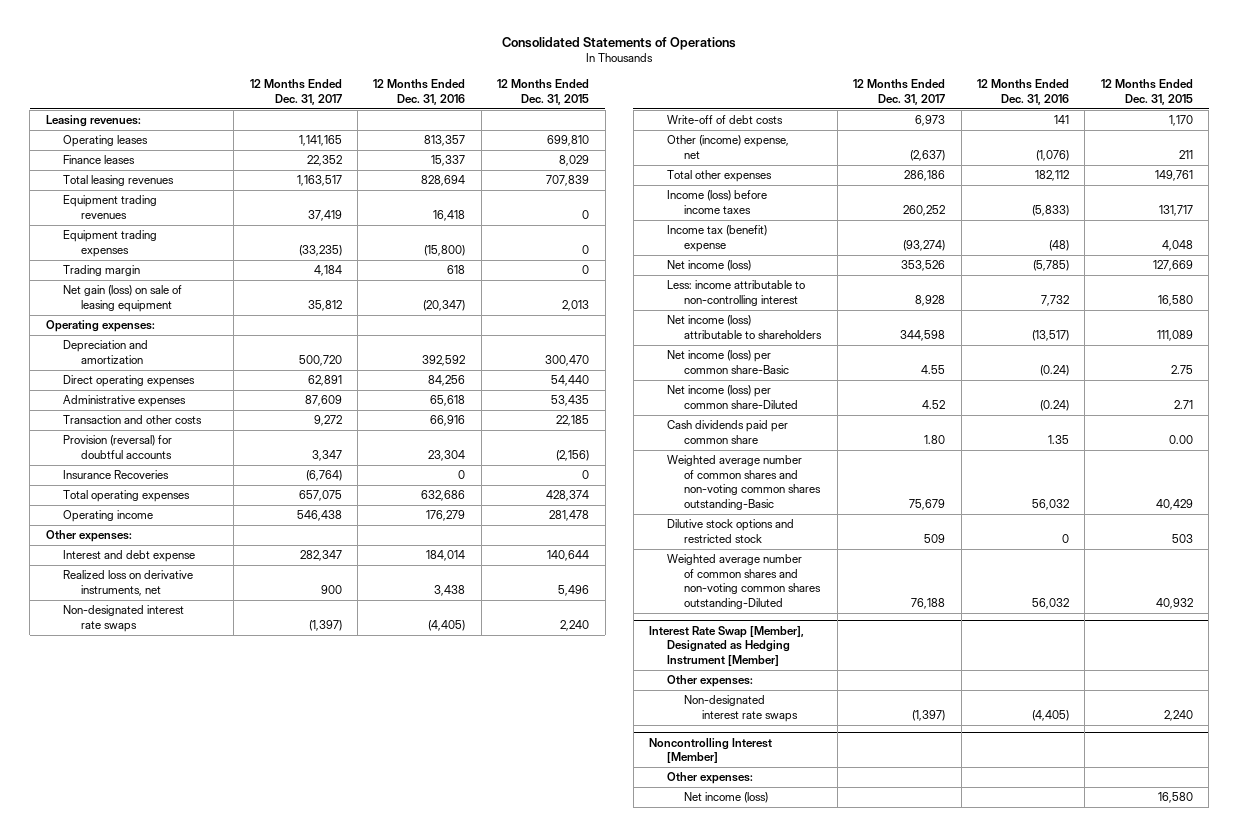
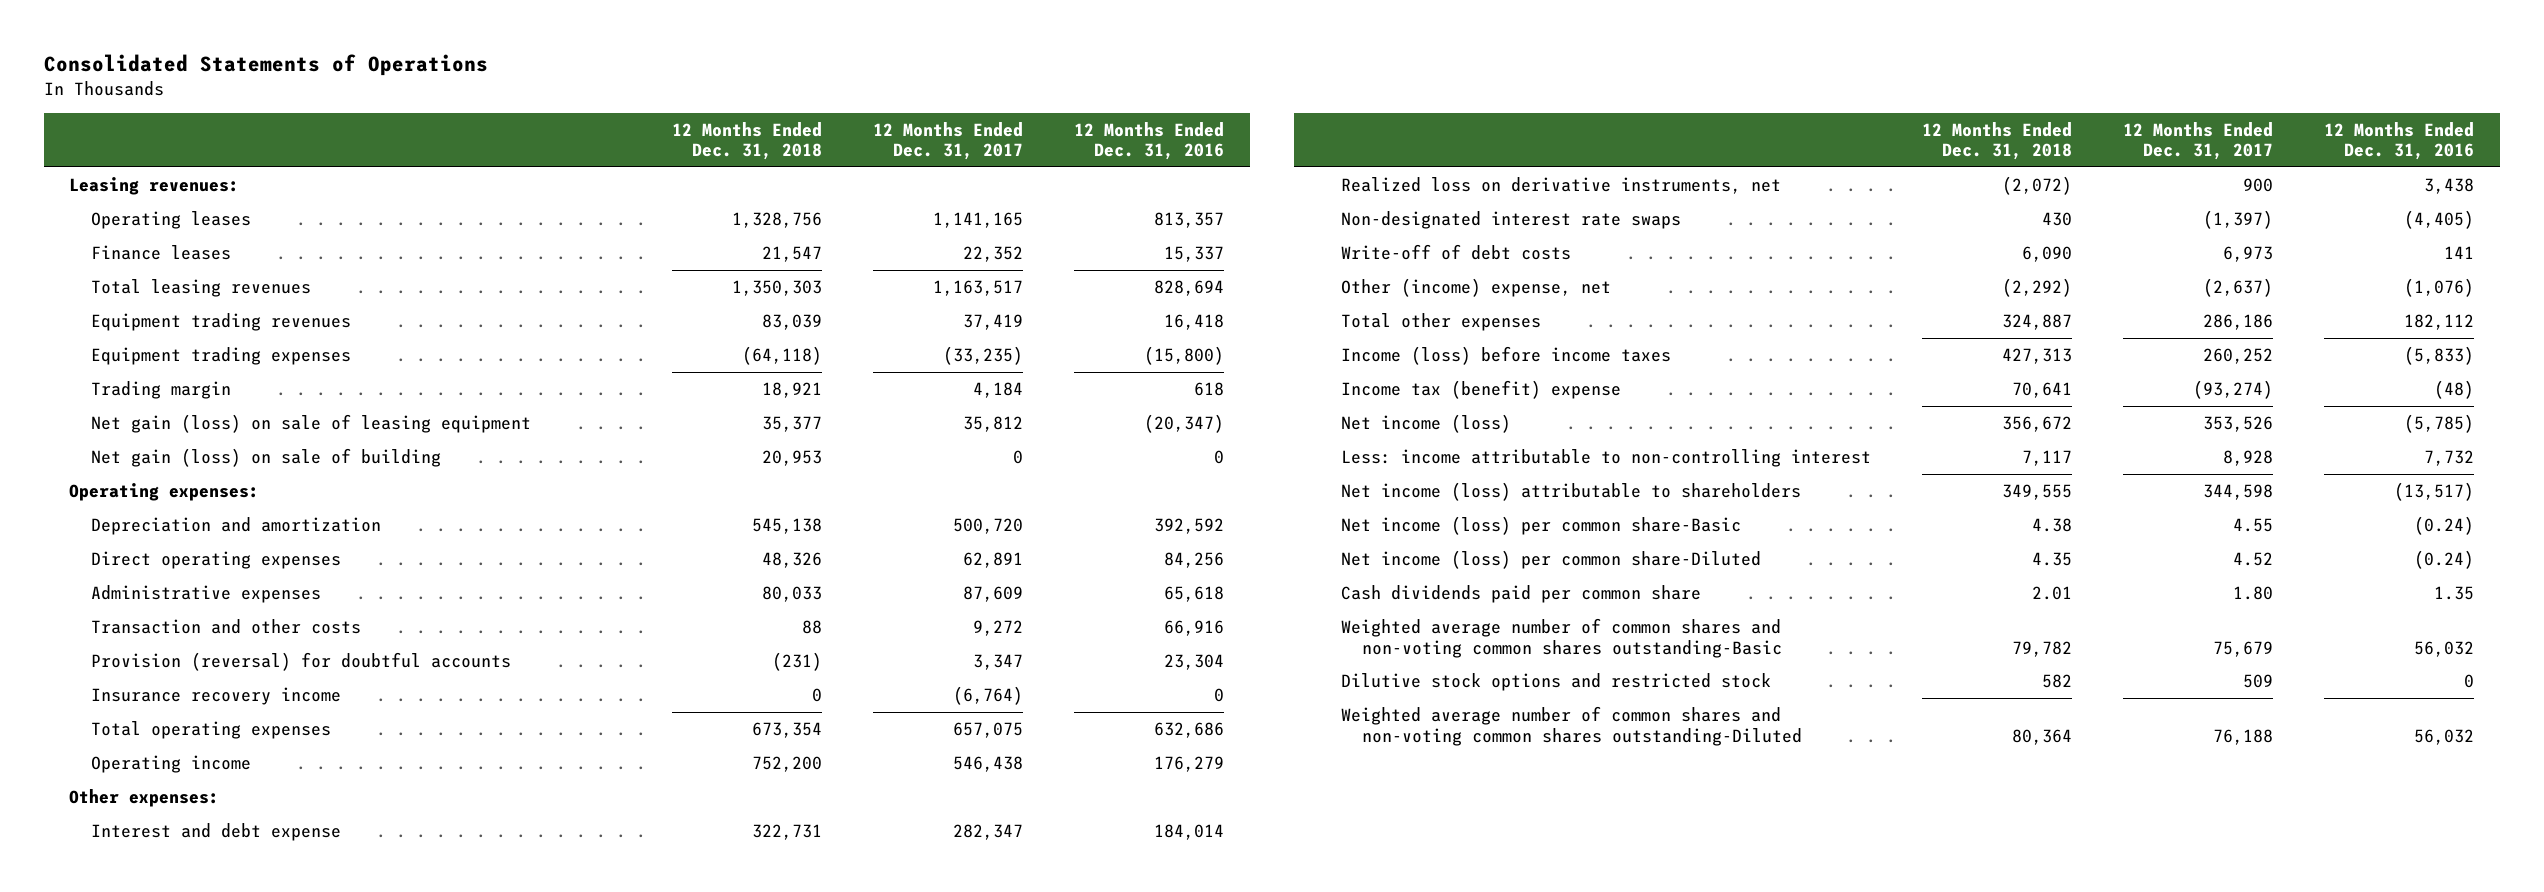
[497,78,590,105] 12 Months Ended Dec. 31, 2015 -> none
none -> [671,121,822,161] 12 Months Ended Dec. 31, 2018
none -> [90,448,441,468] Net gain (loss) on sale of building
[63,470,170,480] Insurance Recoveries -> [90,687,341,706] Insurance recovery income
[649,625,805,666] Interest Rate Swap [Member], Designated as Hedging Instrument [Member] -> none
[666,675,753,688] Other expenses: -> none
[684,695,799,722] Non-designated interest rate swaps -> none
[649,737,773,764] Noncontrolling Interest [Member] -> none
[666,772,753,785] Other expenses: -> none
[684,792,769,804] Net income (loss) -> none

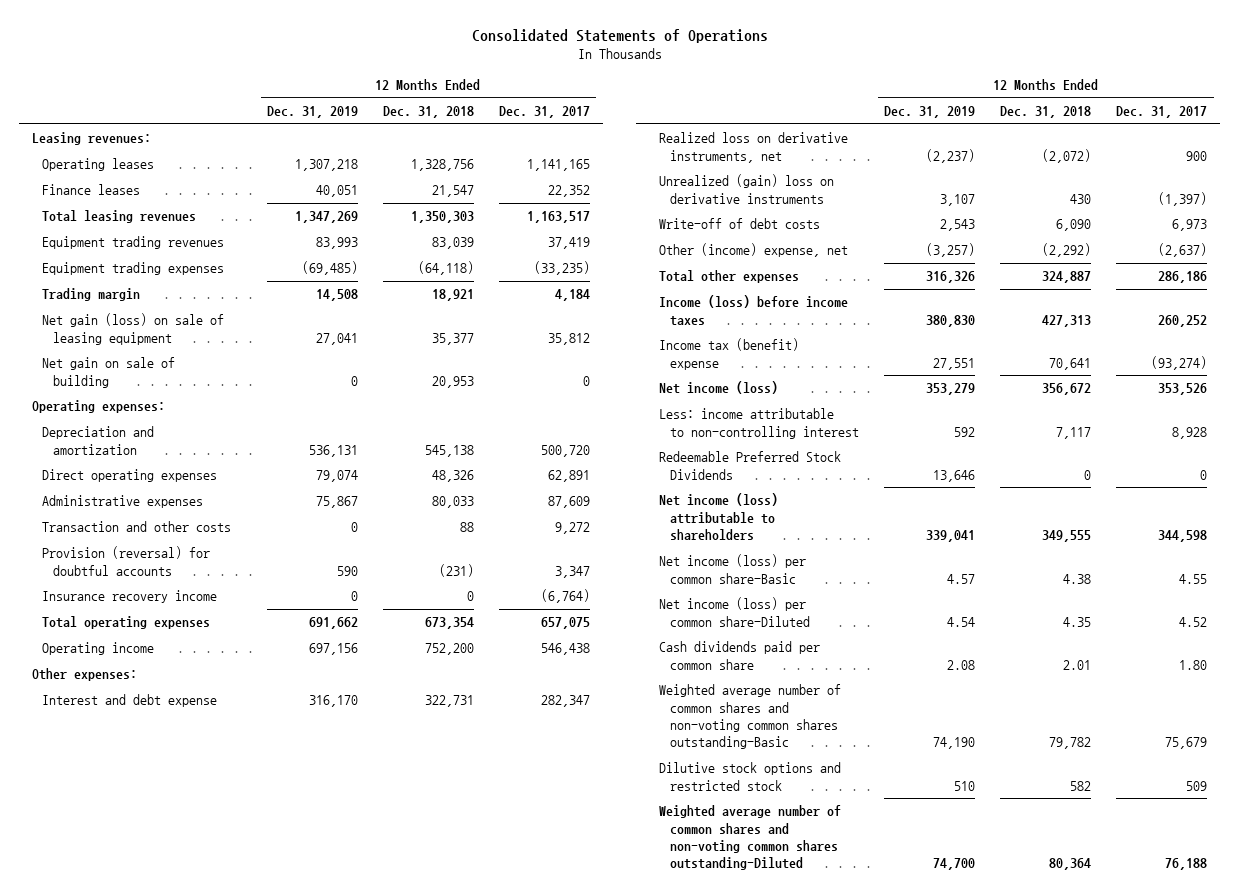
[1074,121,1225,161] 12 Months Ended Dec. 31, 2016 -> none
none -> [266,105,358,118] Dec. 31, 2019
[90,448,441,468] Net gain (loss) on sale of building -> [42,357,176,388] Net gain on sale of building
[1340,211,1681,230] Non-designated interest rate swaps -> [659,174,835,204] Unrealized (gain) loss on derivative instruments
none -> [659,451,842,480] Redeemable Preferred Stock Dividends

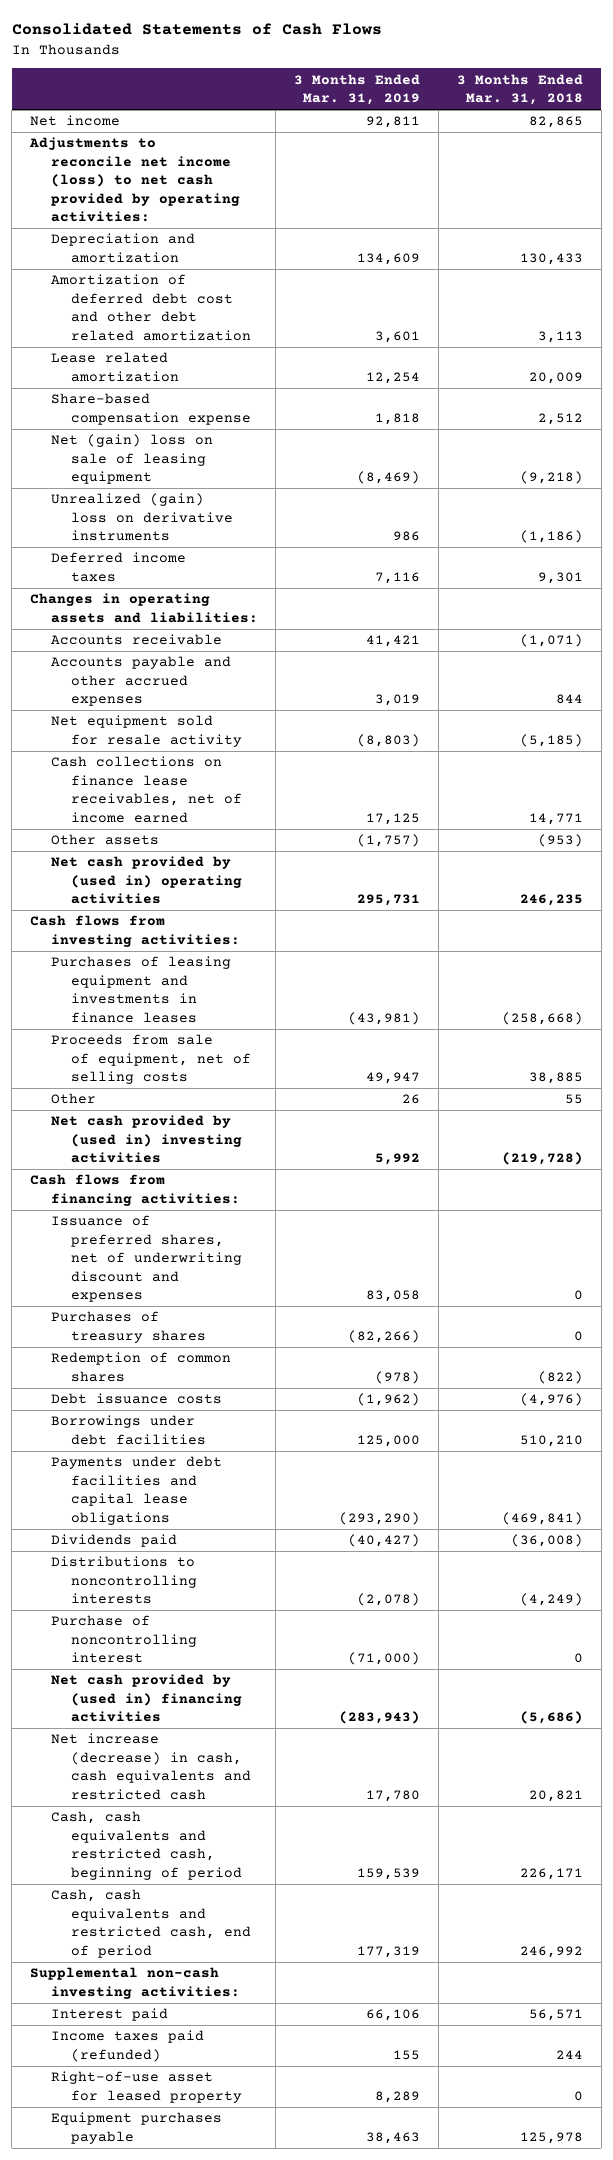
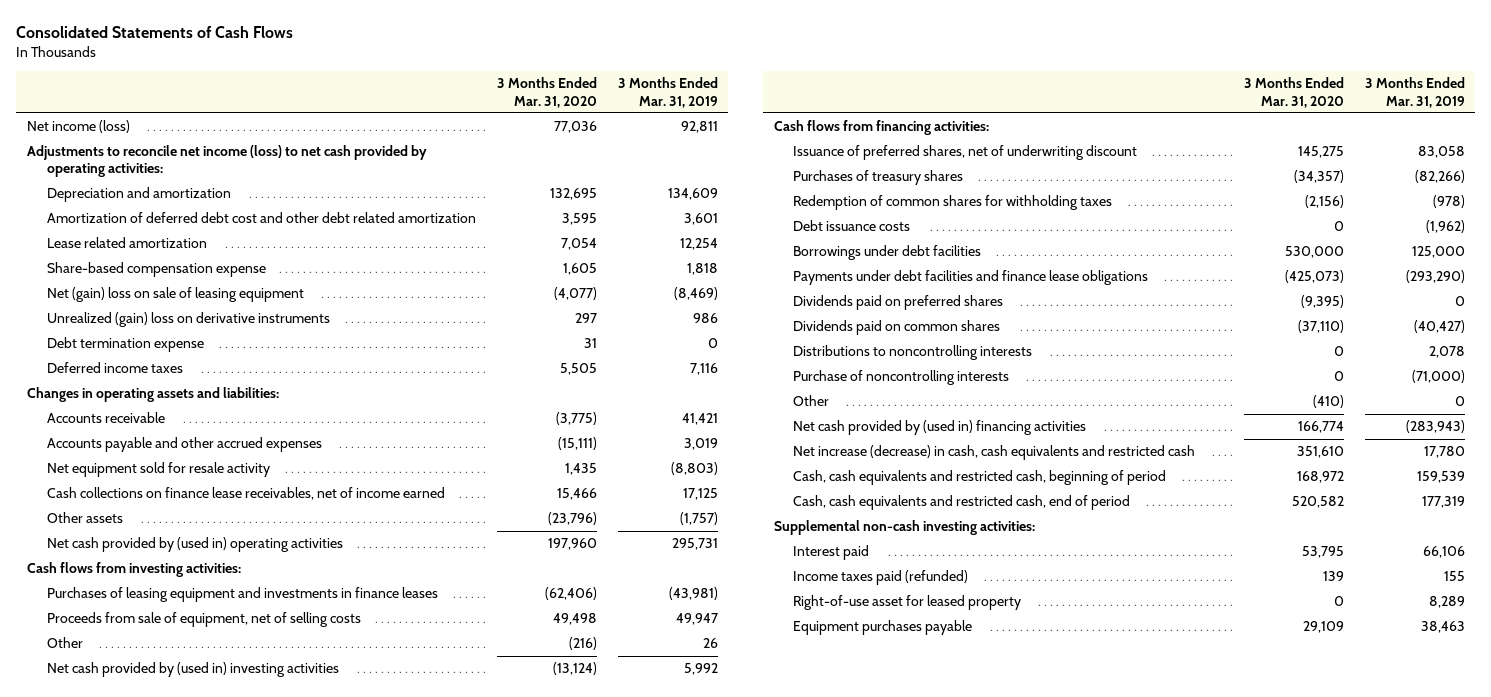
[456,73,583,106] 3 Months Ended Mar. 31, 2018 -> none
none -> [496,77,597,108] 3 Months Ended Mar. 31, 2020
[30,115,121,127] Net income -> [26,120,130,134] Net income (loss)
none -> [46,337,204,353] Debt termination expense
[50,1215,243,1303] Issuance of preferred shares, net of underwriting discount and expenses -> [793,145,1138,161] Issuance of preferred shares, net of underwriting discount
[50,1352,231,1382] Redemption of common shares -> [793,195,1113,211] Redemption of common shares for withholding taxes
[50,1456,222,1525] Payments under debt facilities and capital lease obligations -> [793,270,1149,286] Payments under debt facilities and finance lease obligations
none -> [793,295,1004,311] Dividends paid on preferred shares
[50,1534,177,1548] Dividends paid -> [793,320,1001,336] Dividends paid on common shares
[357,1593,421,1607] (2,078) -> [1428,346,1465,359] 2,078
[50,1615,198,1664] Purchase of noncontrolling interest -> [793,370,1010,386] Purchase of noncontrolling interests
none -> [793,395,830,407] Other

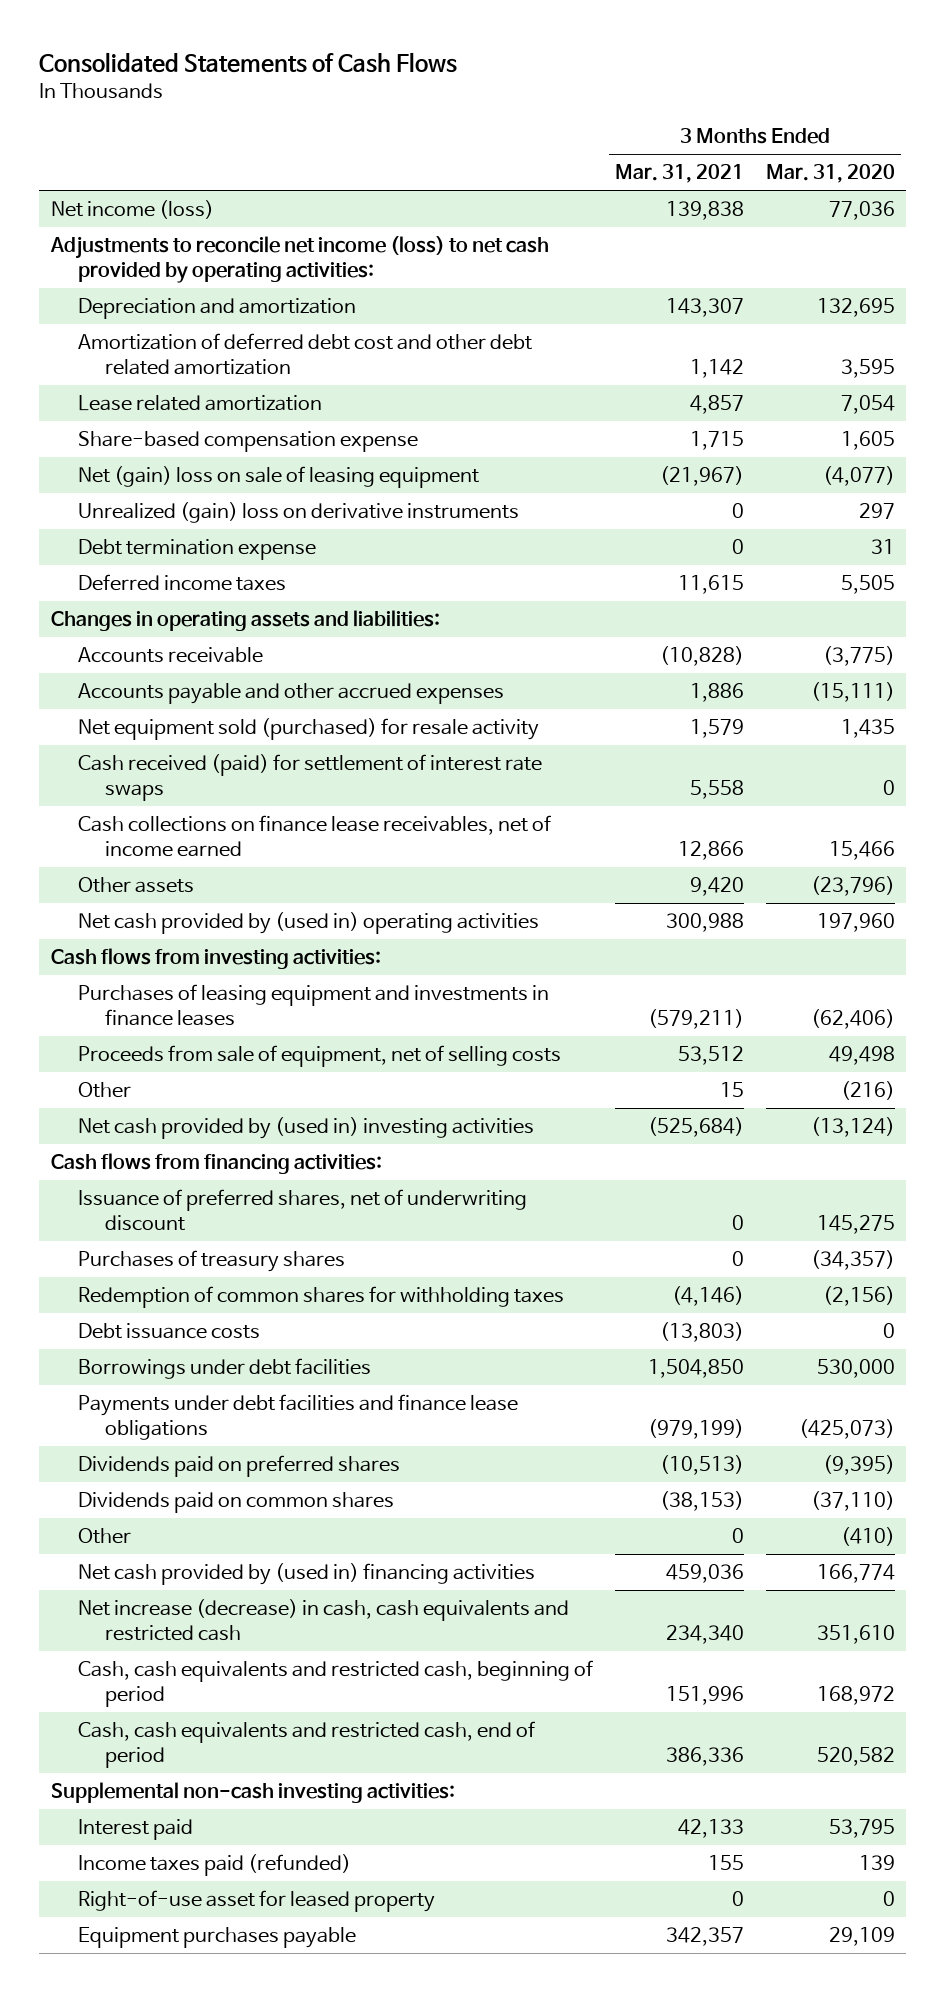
[617,77,718,108] 3 Months Ended Mar. 31, 2019 -> none
none -> [614,164,744,184] Mar. 31, 2021
[46,462,270,478] Net equipment sold for resale activity -> [77,718,539,741] Net equipment sold (purchased) for resale activity
none -> [77,754,542,802] Cash received (paid) for settlement of interest rate swaps
[793,345,1033,361] Distributions to noncontrolling interests -> none
[793,370,1010,386] Purchase of noncontrolling interests -> none

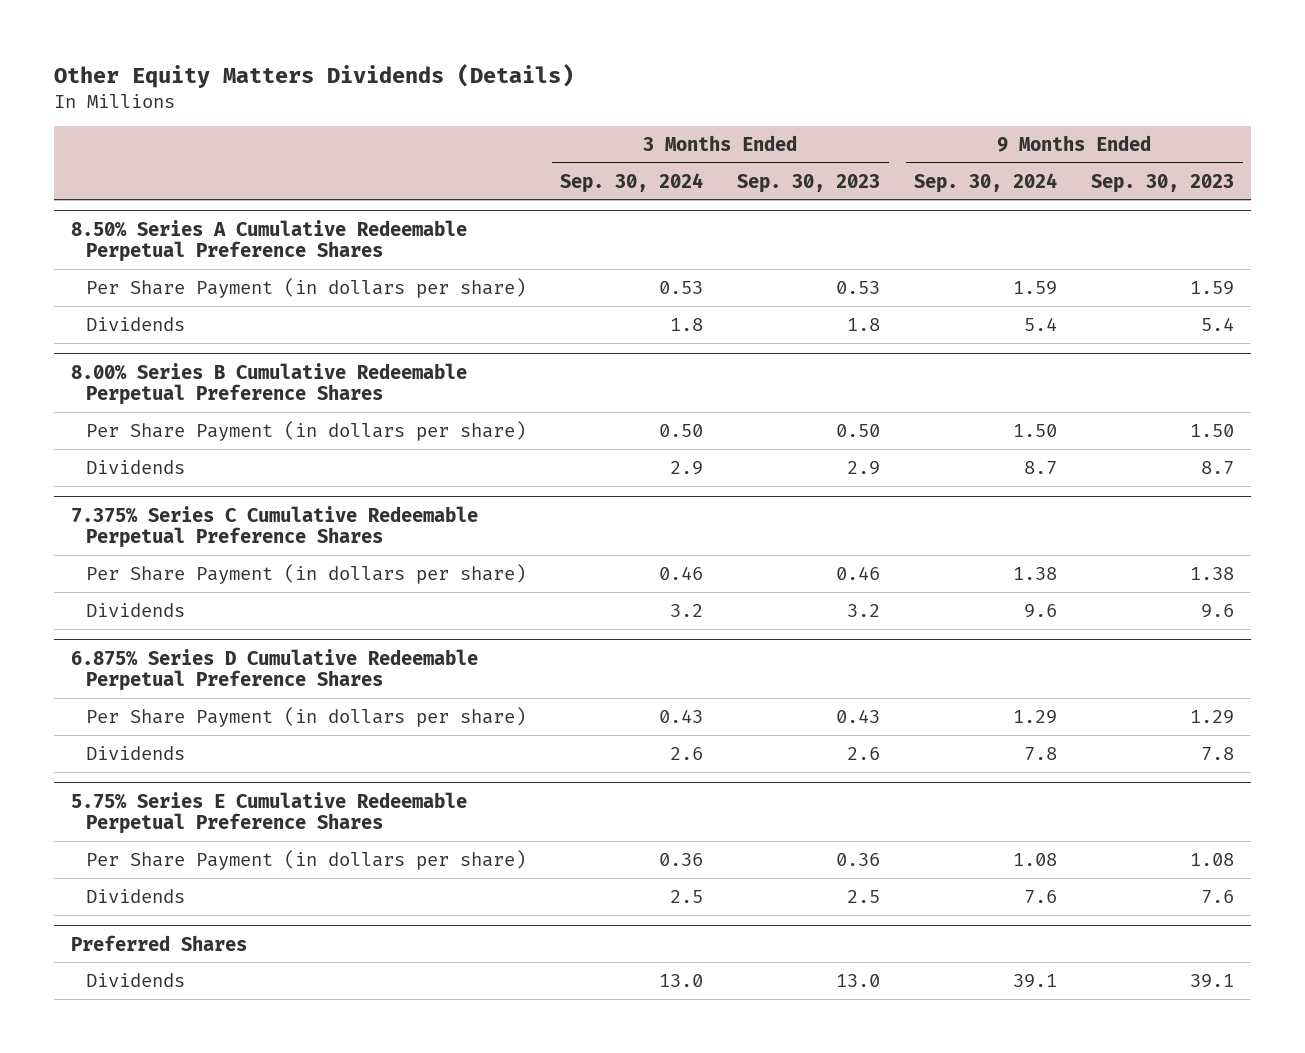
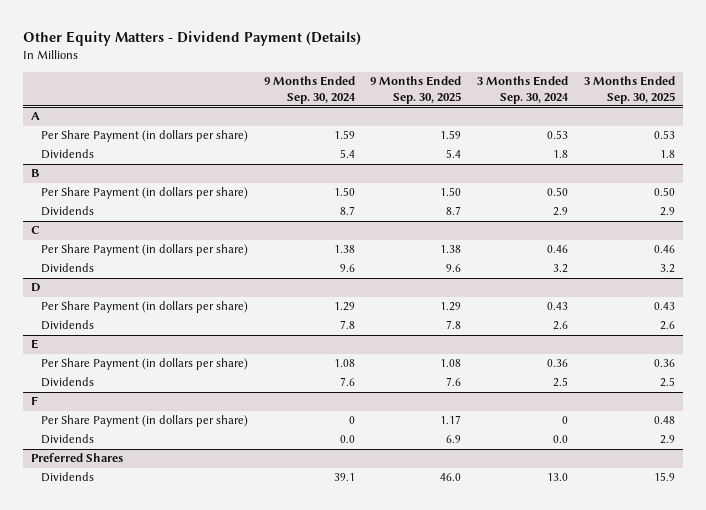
[53,63,574,88] Other Equity Matters Dividends (Details) -> [22,31,361,47] Other Equity Matters - Dividend Payment (Details)
[737,173,881,193] Sep. 30, 2023 -> none
[1091,173,1235,193] Sep. 30, 2023 -> none
none -> [370,76,462,104] 9 Months Ended Sep. 30, 2025
none -> [583,76,675,104] 3 Months Ended Sep. 30, 2025
[70,219,467,263] 8.50% Series A Cumulative Redeemable Perpetual Preference Shares -> [30,112,40,121] A
[70,362,467,406] 8.00% Series B Cumulative Redeemable Perpetual Preference Shares -> [30,169,39,178] B
[70,505,478,549] 7.375% Series C Cumulative Redeemable Perpetual Preference Shares -> [30,226,40,235] C
[70,648,478,692] 6.875% Series D Cumulative Redeemable Perpetual Preference Shares -> [30,283,41,293] D
[70,791,467,835] 5.75% Series E Cumulative Redeemable Perpetual Preference Shares -> [30,339,38,350] E
none -> [30,396,38,406] F
none -> [40,415,248,428] Per Share Payment (in dollars per share)
none -> [40,434,94,445] Dividends

